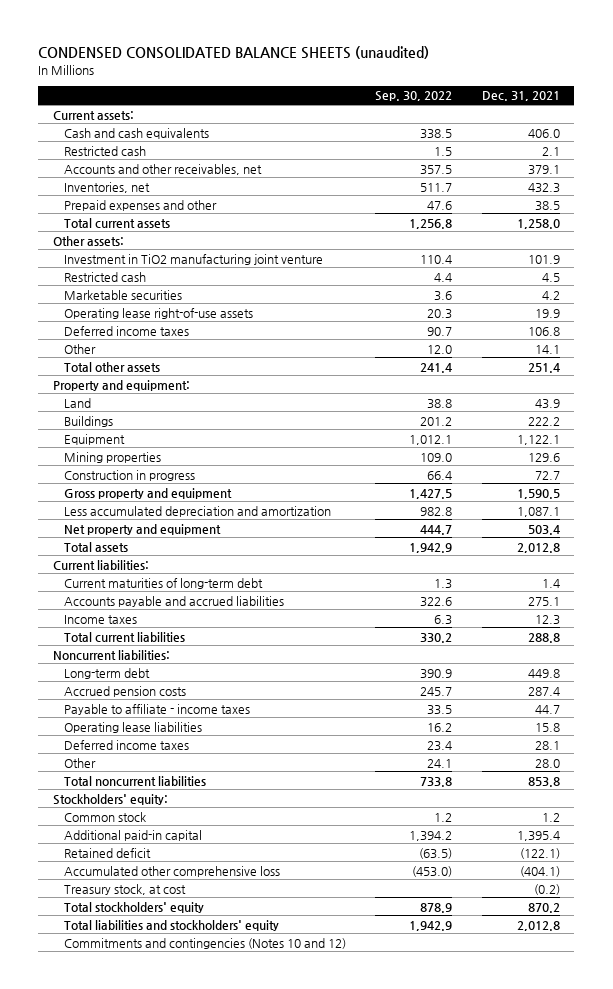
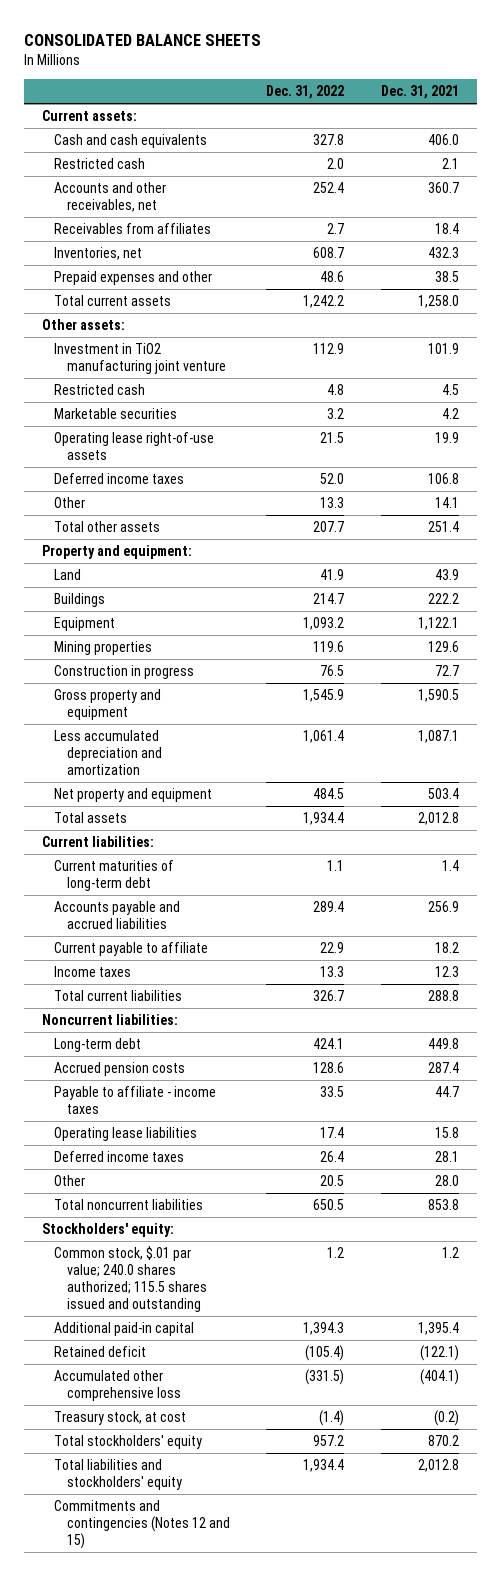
[38,46,430,60] CONDENSED CONSOLIDATED BALANCE SHEETS (unaudited) -> [23,33,261,46] CONSOLIDATED BALANCE SHEETS
[375,91,453,102] Sep. 30, 2022 -> none
none -> [266,85,345,100] Dec. 31, 2022
[527,164,560,175] 379.1 -> [427,182,459,194] 360.7
none -> [54,223,212,235] Receivables from affiliates
[527,596,560,606] 275.1 -> [427,901,459,913] 256.9
none -> [54,942,209,957] Current payable to affiliate
[64,811,147,822] Common stock -> [54,1246,207,1312] Common stock, $.01 par value; 240.0 shares authorized; 115.5 shares issued and outstanding
[64,937,347,949] Commitments and contingencies (Notes 10 and 12) -> [54,1500,230,1549] Commitments and contingencies (Notes 12 and 15)

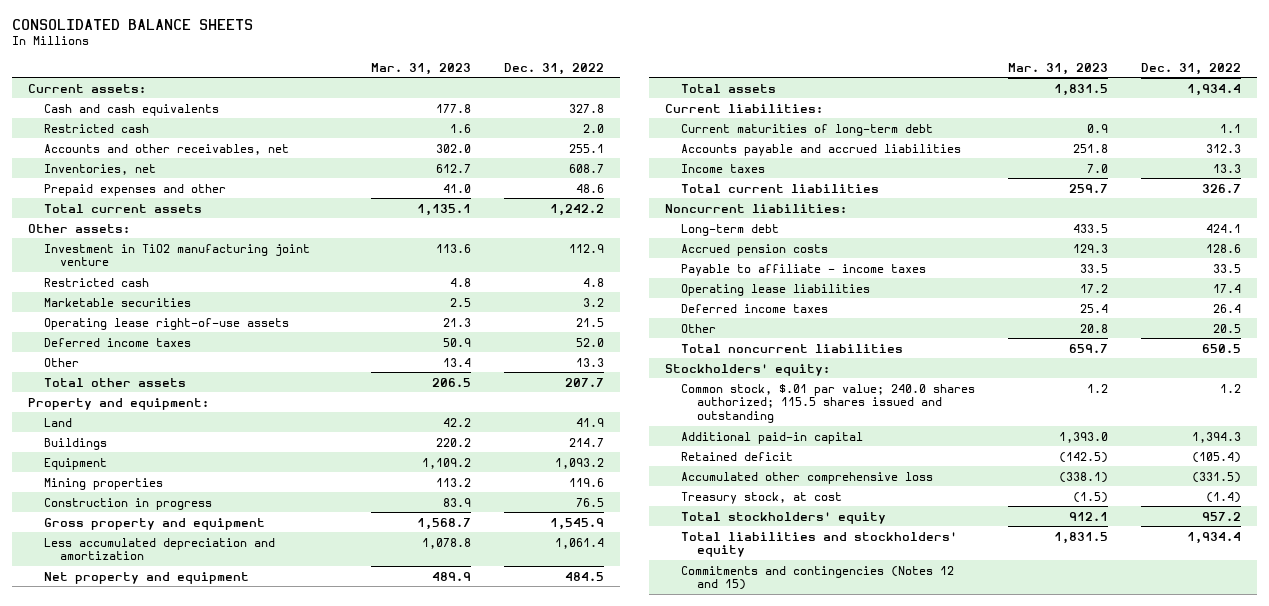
[380,85,459,100] Dec. 31, 2021 -> none
none -> [370,62,471,75] Mar. 31, 2023
[54,223,212,235] Receivables from affiliates -> none
[313,182,345,194] 252.4 -> [568,143,604,153] 255.1
[54,942,209,957] Current payable to affiliate -> none
[313,901,345,913] 289.4 -> [1205,143,1241,153] 312.3

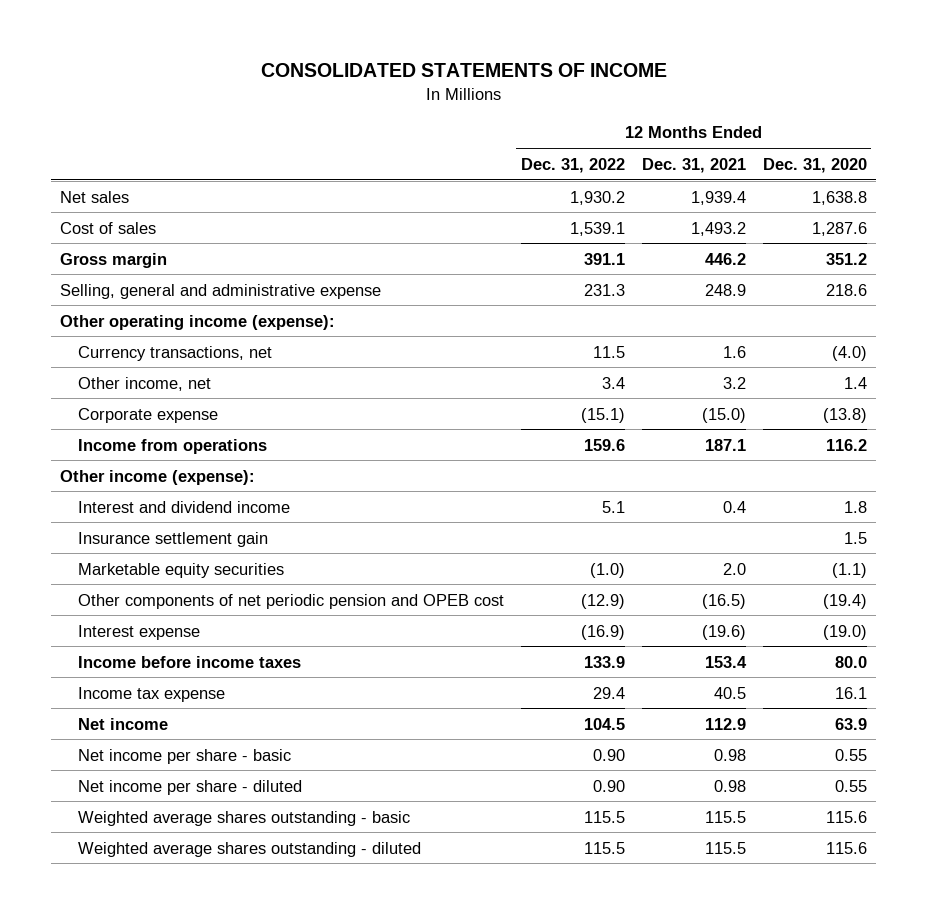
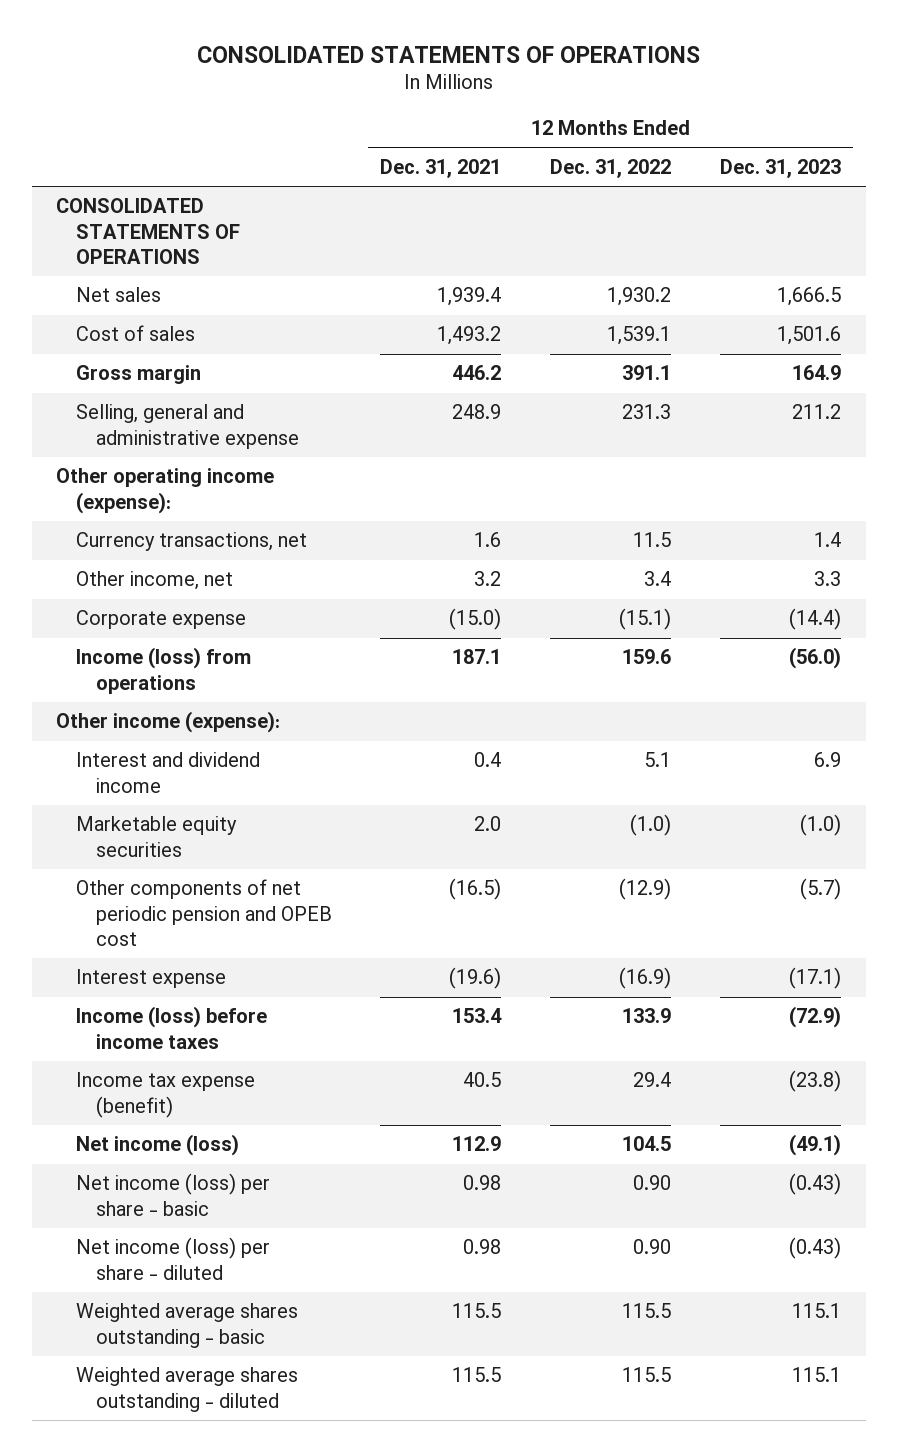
[260,63,667,78] CONSOLIDATED STATEMENTS OF INCOME -> [196,45,700,63] CONSOLIDATED STATEMENTS OF OPERATIONS
[763,157,868,173] Dec. 31, 2020 -> none
none -> [720,159,842,179] Dec. 31, 2023
none -> [56,198,240,265] CONSOLIDATED STATEMENTS OF OPERATIONS
[77,438,267,454] Income from operations -> [75,647,251,694] Income (loss) from operations
[77,531,268,547] Insurance settlement gain -> none
[77,655,301,668] Income before income taxes -> [75,1006,267,1049] Income (loss) before income taxes
[77,686,225,702] Income tax expense -> [75,1072,255,1118] Income tax expense (benefit)
[77,717,168,730] Net income -> [75,1134,239,1157] Net income (loss)
[77,748,291,764] Net income per share - basic -> [75,1173,270,1216] Net income (loss) per share - basic
[77,779,302,795] Net income per share - diluted -> [75,1237,270,1280] Net income (loss) per share - diluted

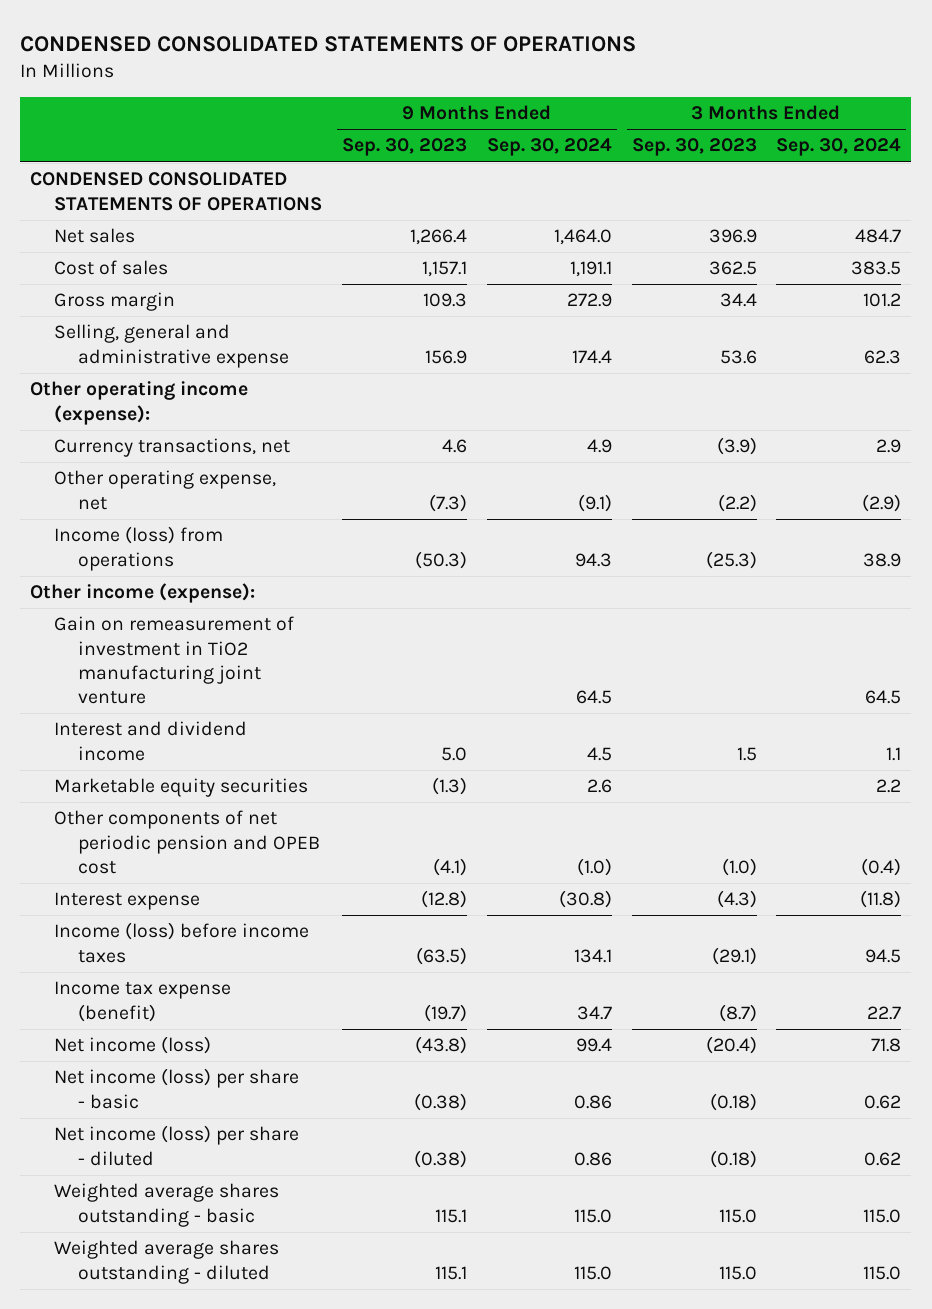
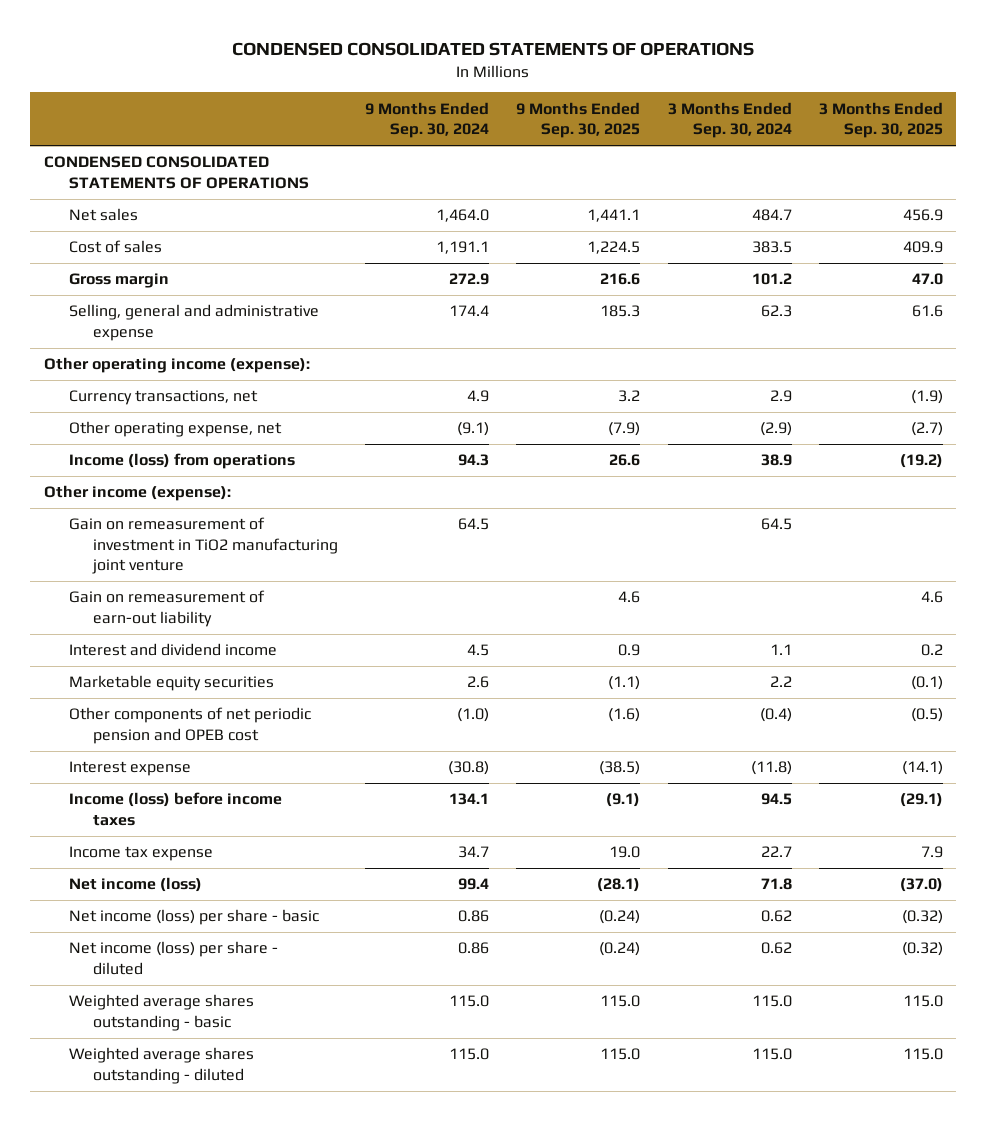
[342,138,468,157] Sep. 30, 2023 -> none
[631,138,757,157] Sep. 30, 2023 -> none
none -> [516,101,641,139] 9 Months Ended Sep. 30, 2025
none -> [818,101,943,139] 3 Months Ended Sep. 30, 2025
none -> [68,590,265,627] Gain on remeasurement of earn-out liability
[54,981,232,1022] Income tax expense (benefit) -> [68,846,213,862] Income tax expense

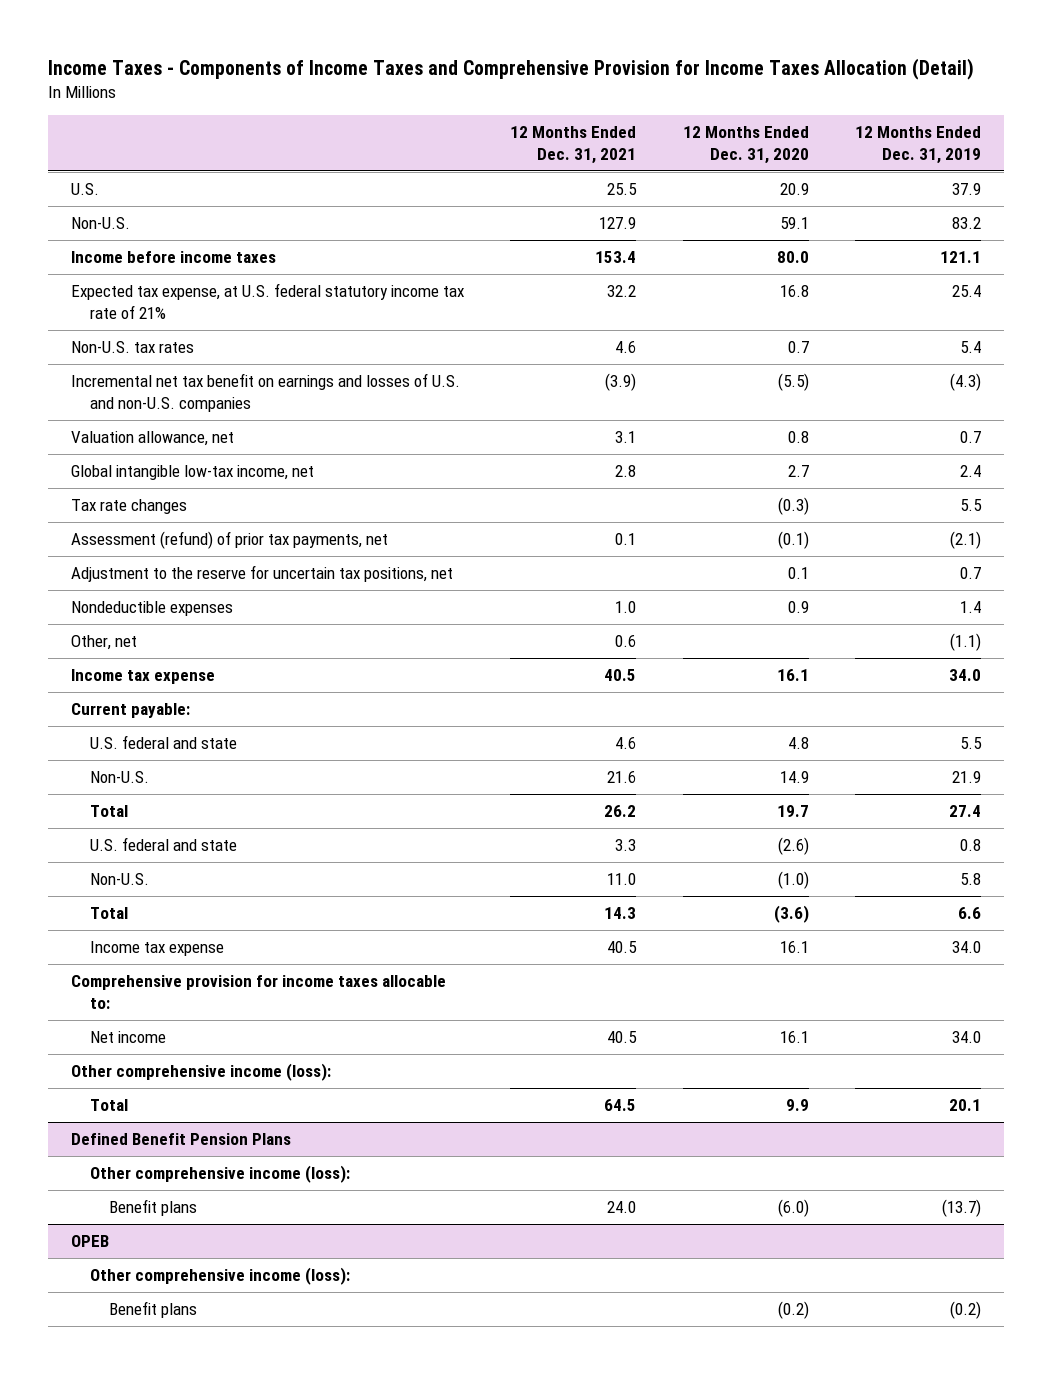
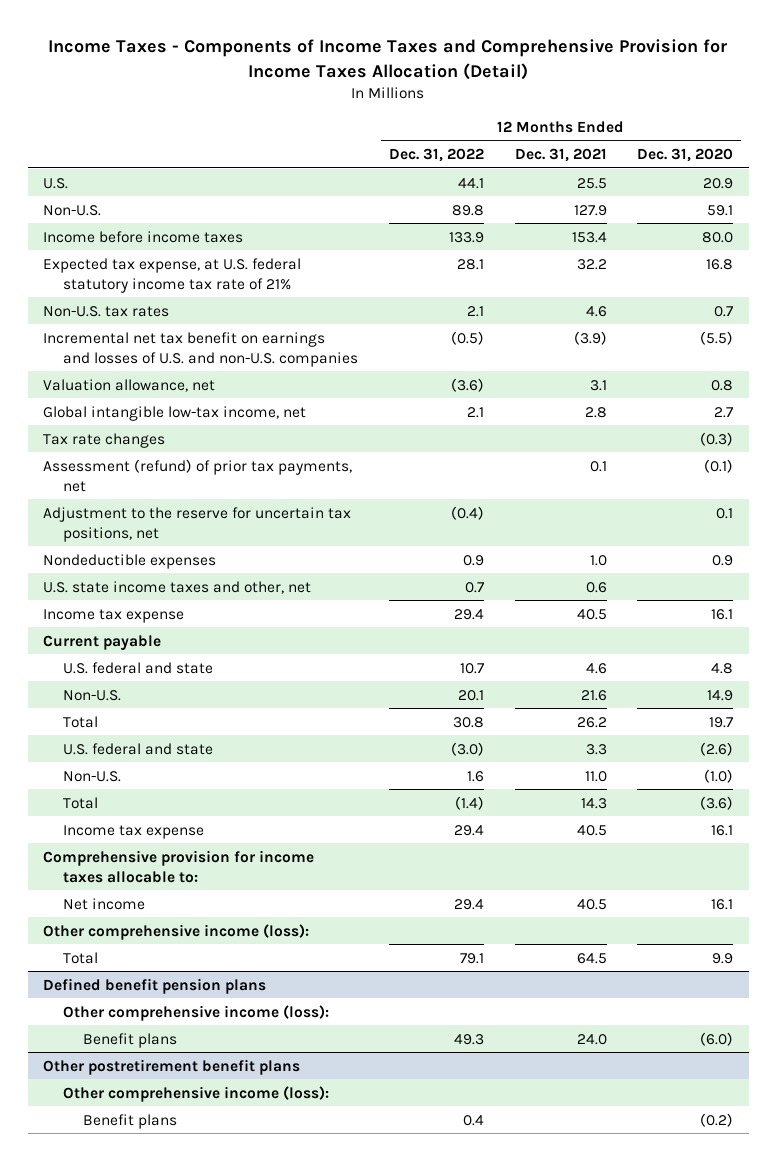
[854,125,981,164] 12 Months Ended Dec. 31, 2019 -> none
none -> [388,148,484,163] Dec. 31, 2022
[71,635,138,651] Other, net -> [43,580,312,594] U.S. state income taxes and other, net
[71,703,191,719] Current payable: -> [43,634,162,650] Current payable
[71,1133,292,1146] Defined Benefit Pension Plans -> [43,977,267,994] Defined benefit pension plans
[71,1235,110,1248] OPEB -> [43,1058,301,1075] Other postretirement benefit plans

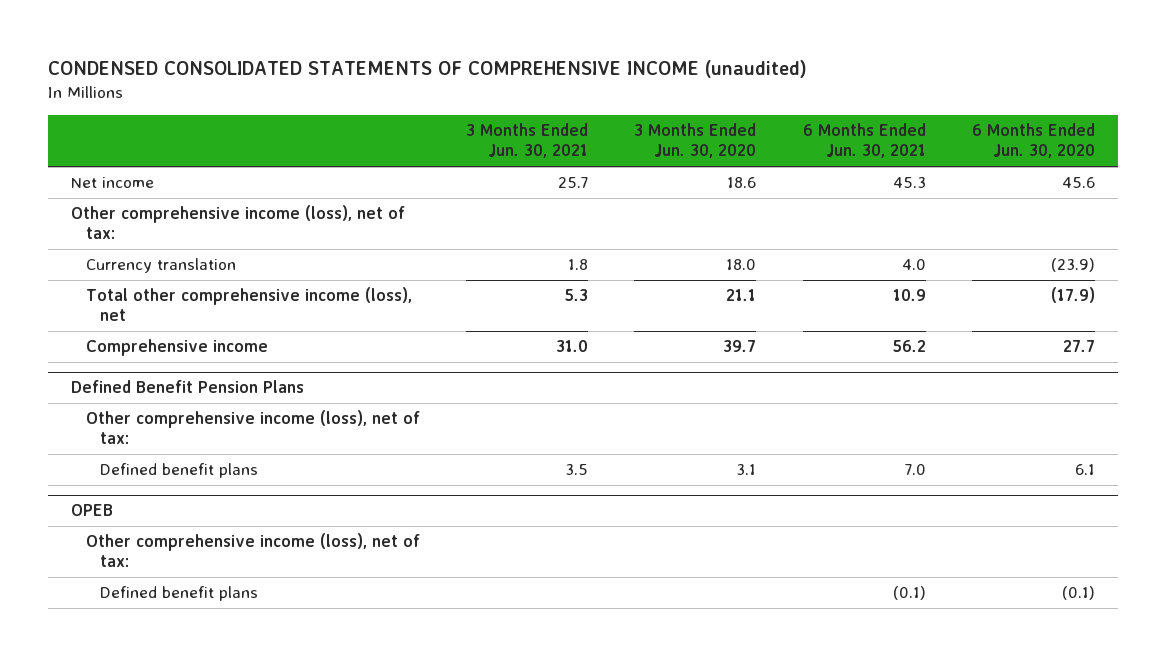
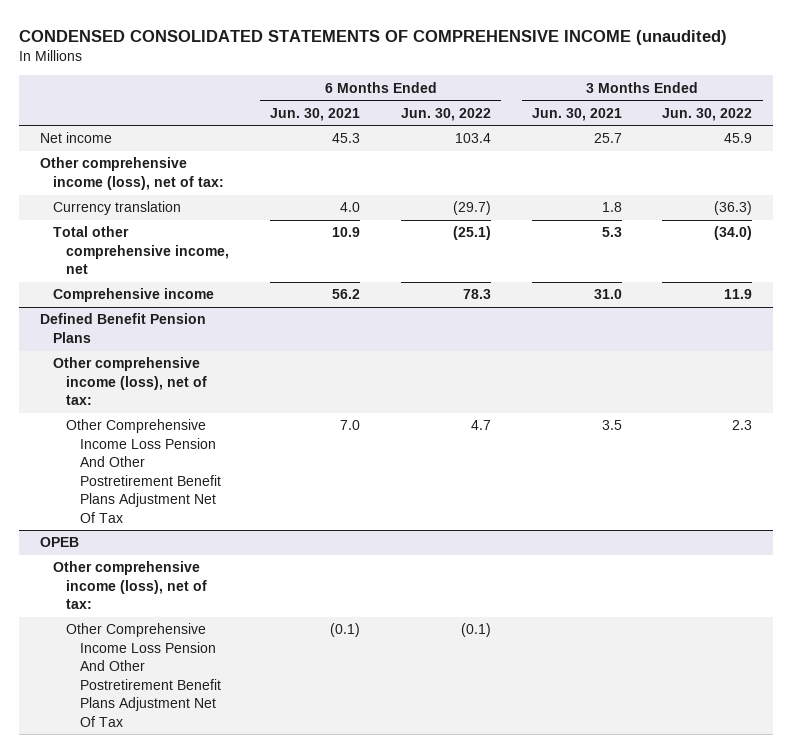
[634,123,757,159] 3 Months Ended Jun. 30, 2020 -> none
[971,123,1095,159] 6 Months Ended Jun. 30, 2020 -> none
none -> [400,107,491,121] Jun. 30, 2022
none -> [662,107,753,121] Jun. 30, 2022
[85,287,412,322] Total other comprehensive income (loss), net -> [53,226,230,275] Total other comprehensive income, net
[100,463,259,479] Defined benefit plans -> [66,419,221,523] Other Comprehensive Income Loss Pension And Other Postretirement Benefit Plans Adjustment Net Of Tax
[100,586,259,602] Defined benefit plans -> [66,623,221,727] Other Comprehensive Income Loss Pension And Other Postretirement Benefit Plans Adjustment Net Of Tax

